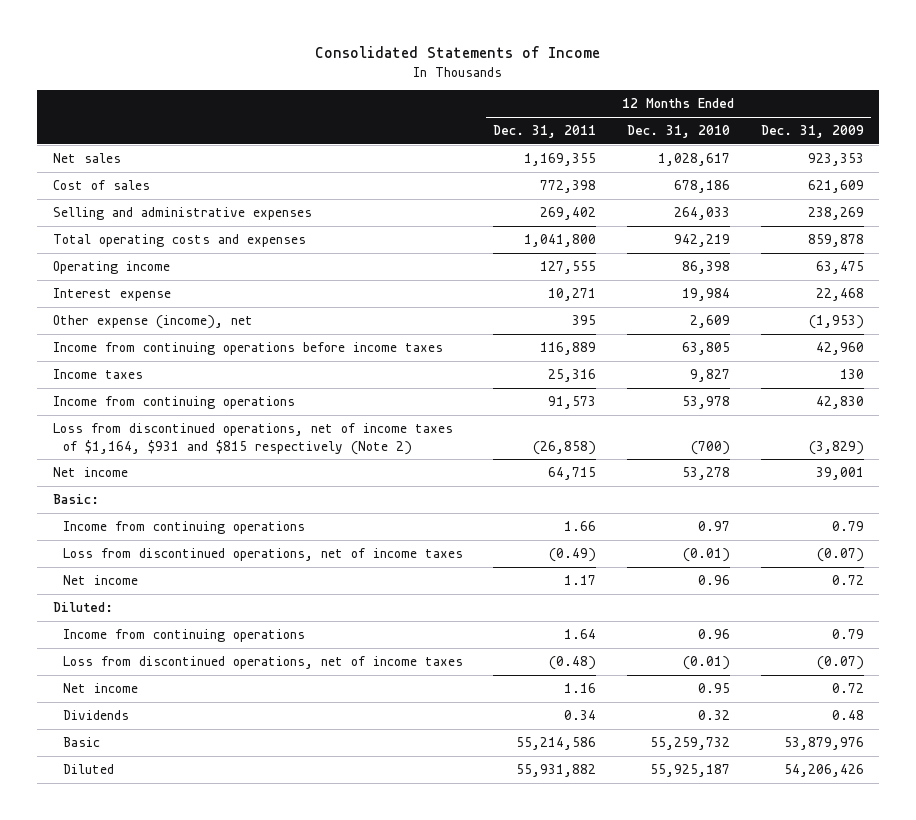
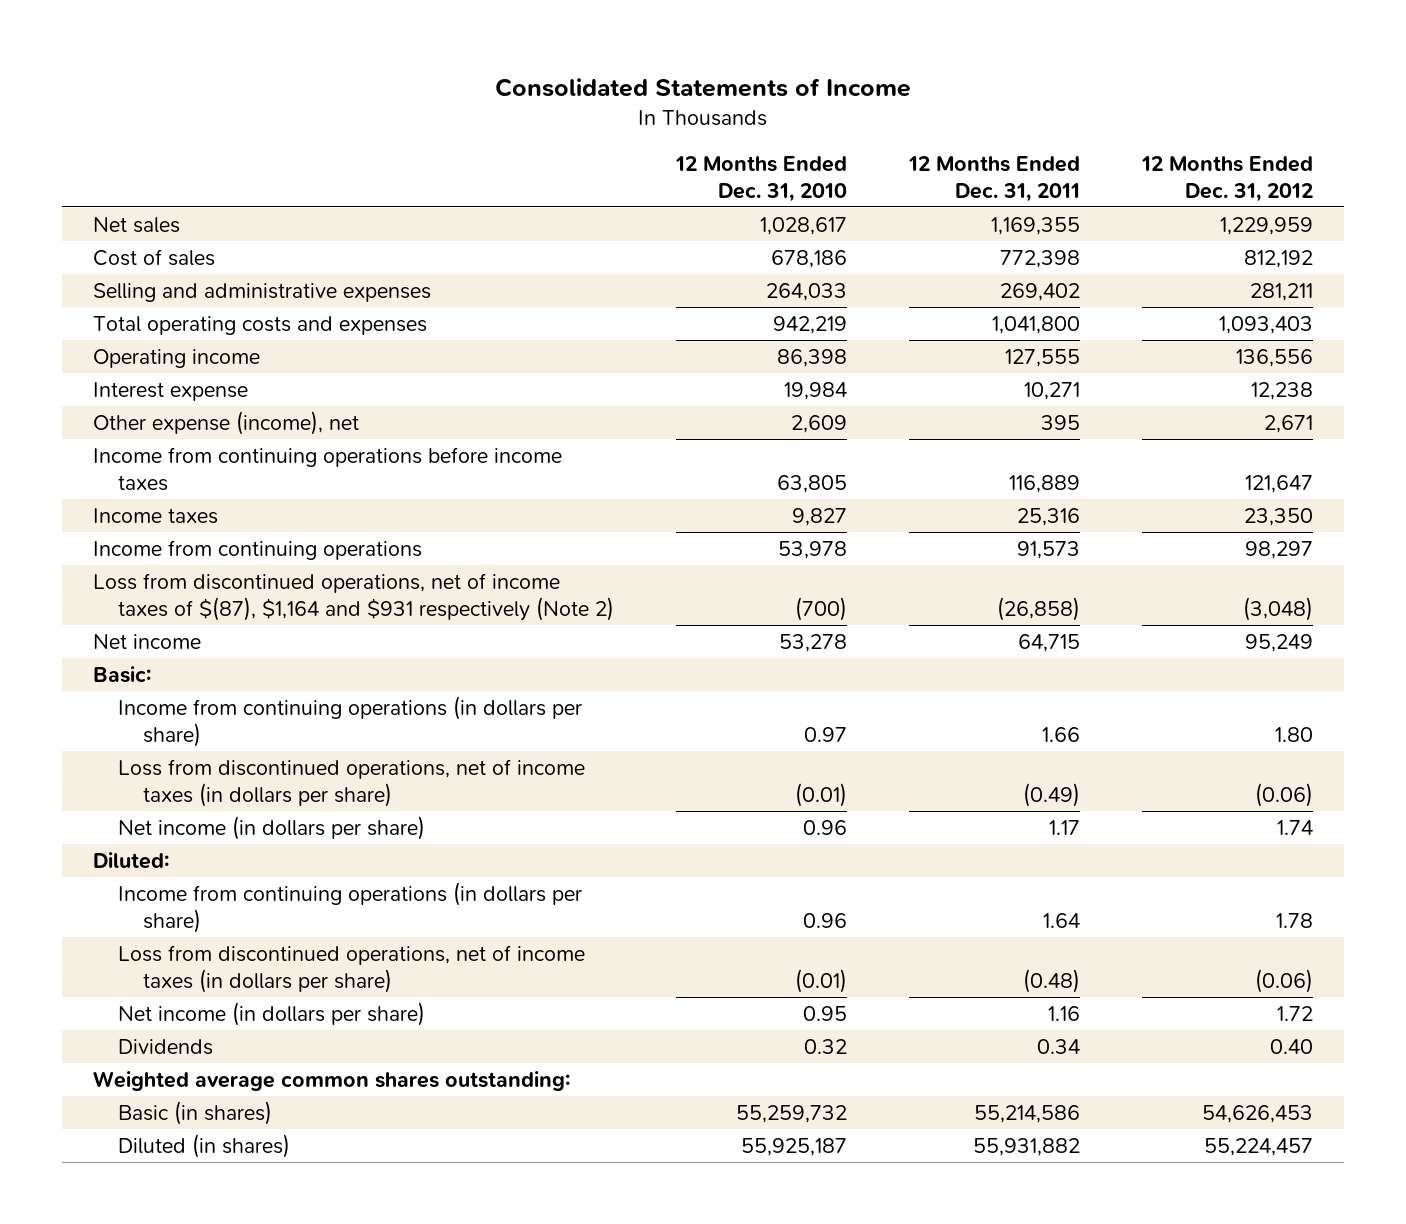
[760,125,864,139] Dec. 31, 2009 -> none
none -> [1140,155,1313,202] 12 Months Ended Dec. 31, 2012
[52,423,453,455] Loss from discontinued operations, net of income taxes of $1,164, $931 and $815 respectively (Note 2) -> [92,572,614,621] Loss from discontinued operations, net of income taxes of $(87), $1,164 and $931 respectively (Note 2)
[62,521,305,535] Income from continuing operations -> [117,695,582,747] Income from continuing operations (in dollars per share)
[62,548,463,562] Loss from discontinued operations, net of income taxes -> [117,758,585,807] Loss from discontinued operations, net of income taxes (in dollars per share)
[62,575,138,586] Net income -> [117,815,425,840] Net income (in dollars per share)
[62,629,305,643] Income from continuing operations -> [117,881,582,933] Income from continuing operations (in dollars per share)
[62,656,463,670] Loss from discontinued operations, net of income taxes -> [117,944,585,993] Loss from discontinued operations, net of income taxes (in dollars per share)
[62,683,138,694] Net income -> [117,1001,425,1026] Net income (in dollars per share)
none -> [92,1070,570,1091] Weighted average common shares outstanding:
[62,737,100,748] Basic -> [117,1100,272,1125] Basic (in shares)
[62,764,114,775] Diluted -> [117,1133,290,1158] Diluted (in shares)

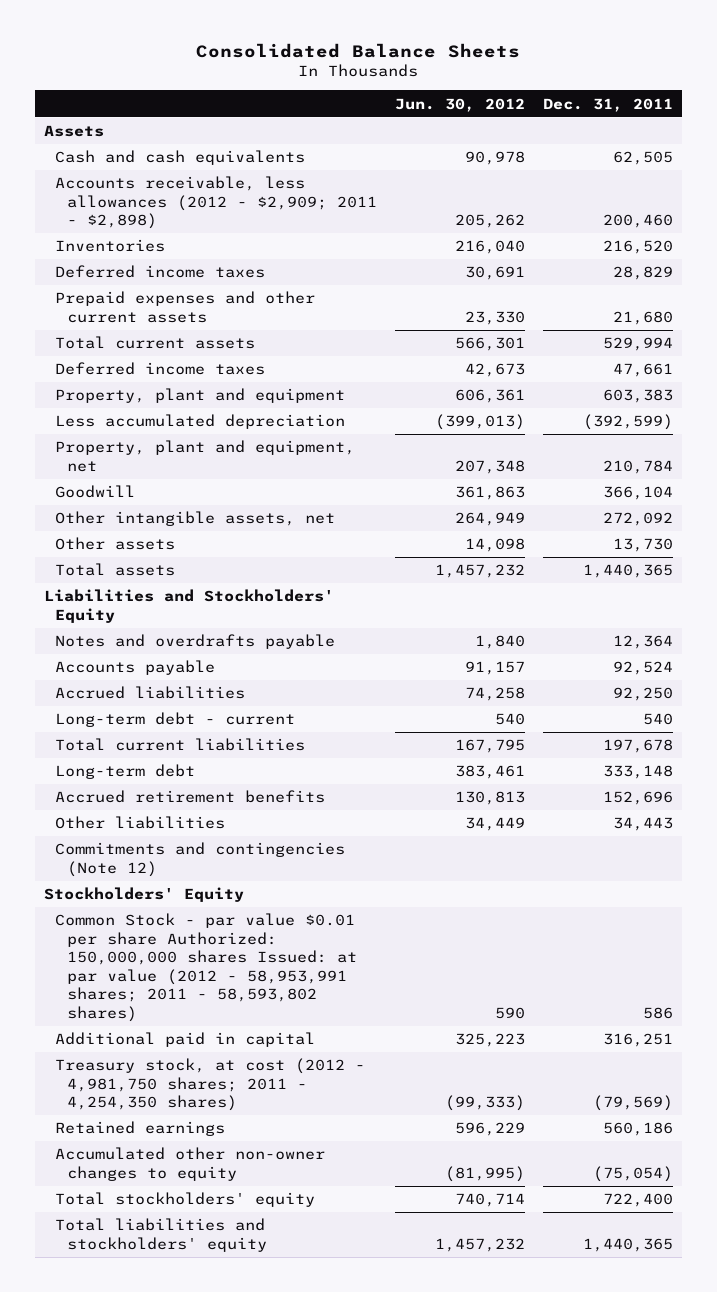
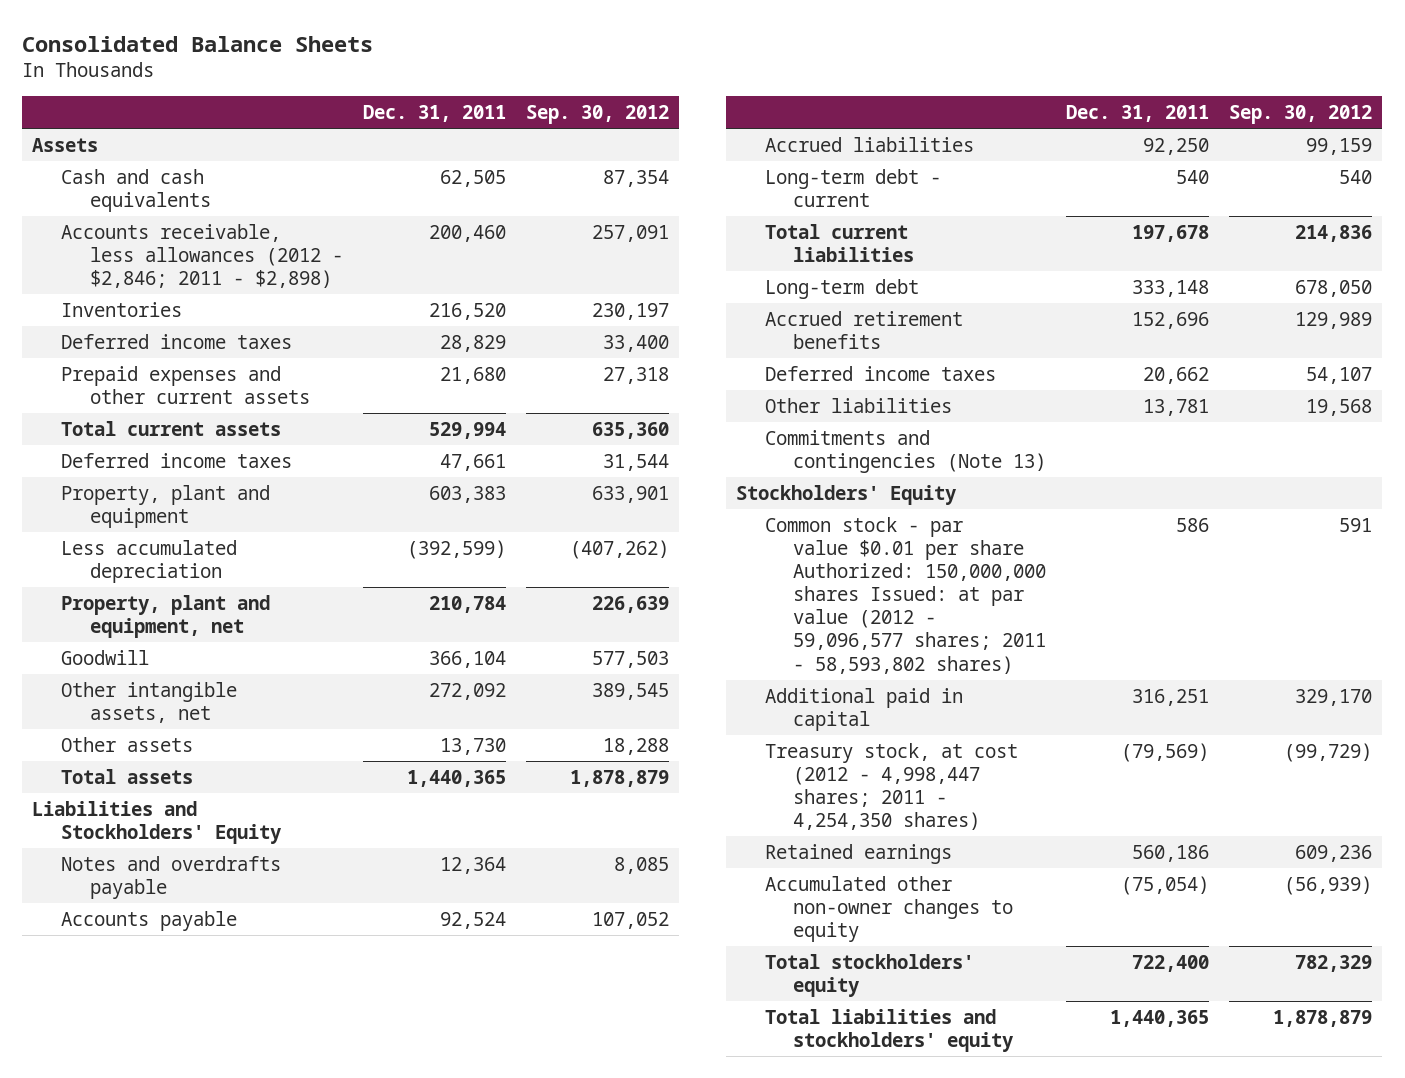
[394,97,525,112] Jun. 30, 2012 -> none
none -> [525,105,669,125] Sep. 30, 2012
[55,176,377,230] Accounts receivable, less allowances (2012 - $2,909; 2011 - $2,898) -> [61,223,343,288] Accounts receivable, less allowances (2012 - $2,846; 2011 - $2,898)
none -> [764,365,996,381] Deferred income taxes
[612,817,673,832] 34,443 -> [1143,398,1210,416] 13,781
[55,842,346,877] Commitments and contingencies (Note 12) -> [764,429,1047,473] Commitments and contingencies (Note 13)
[55,913,357,1022] Common Stock - par value $0.01 per share Authorized: 150,000,000 shares Issued: at par value (2012 - 58,953,991 shares; 2011 - 58,593,802 shares) -> [764,516,1047,674] Common stock - par value $0.01 per share Authorized: 150,000,000 shares Issued: at par value (2012 - 59,096,577 shares; 2011 - 58,593,802 shares)
[55,1058,366,1112] Treasury stock, at cost (2012 - 4,981,750 shares; 2011 - 4,254,350 shares) -> [764,742,1018,831] Treasury stock, at cost (2012 - 4,998,447 shares; 2011 - 4,254,350 shares)

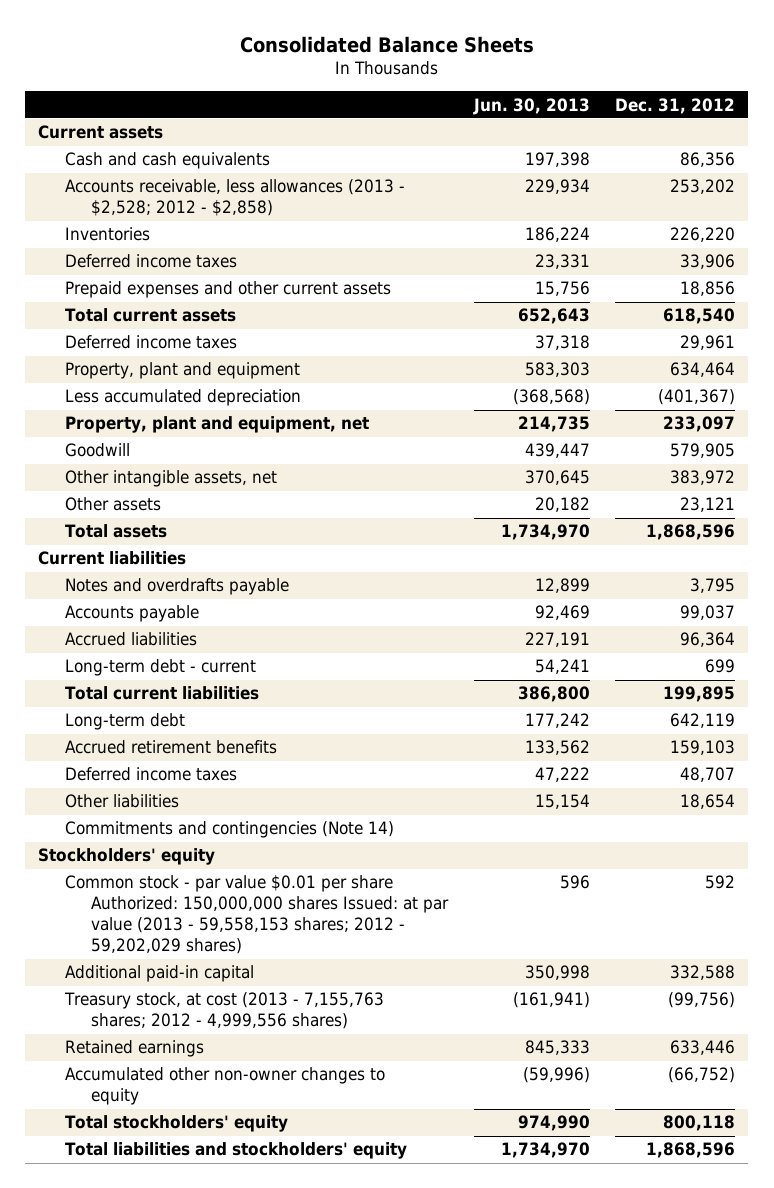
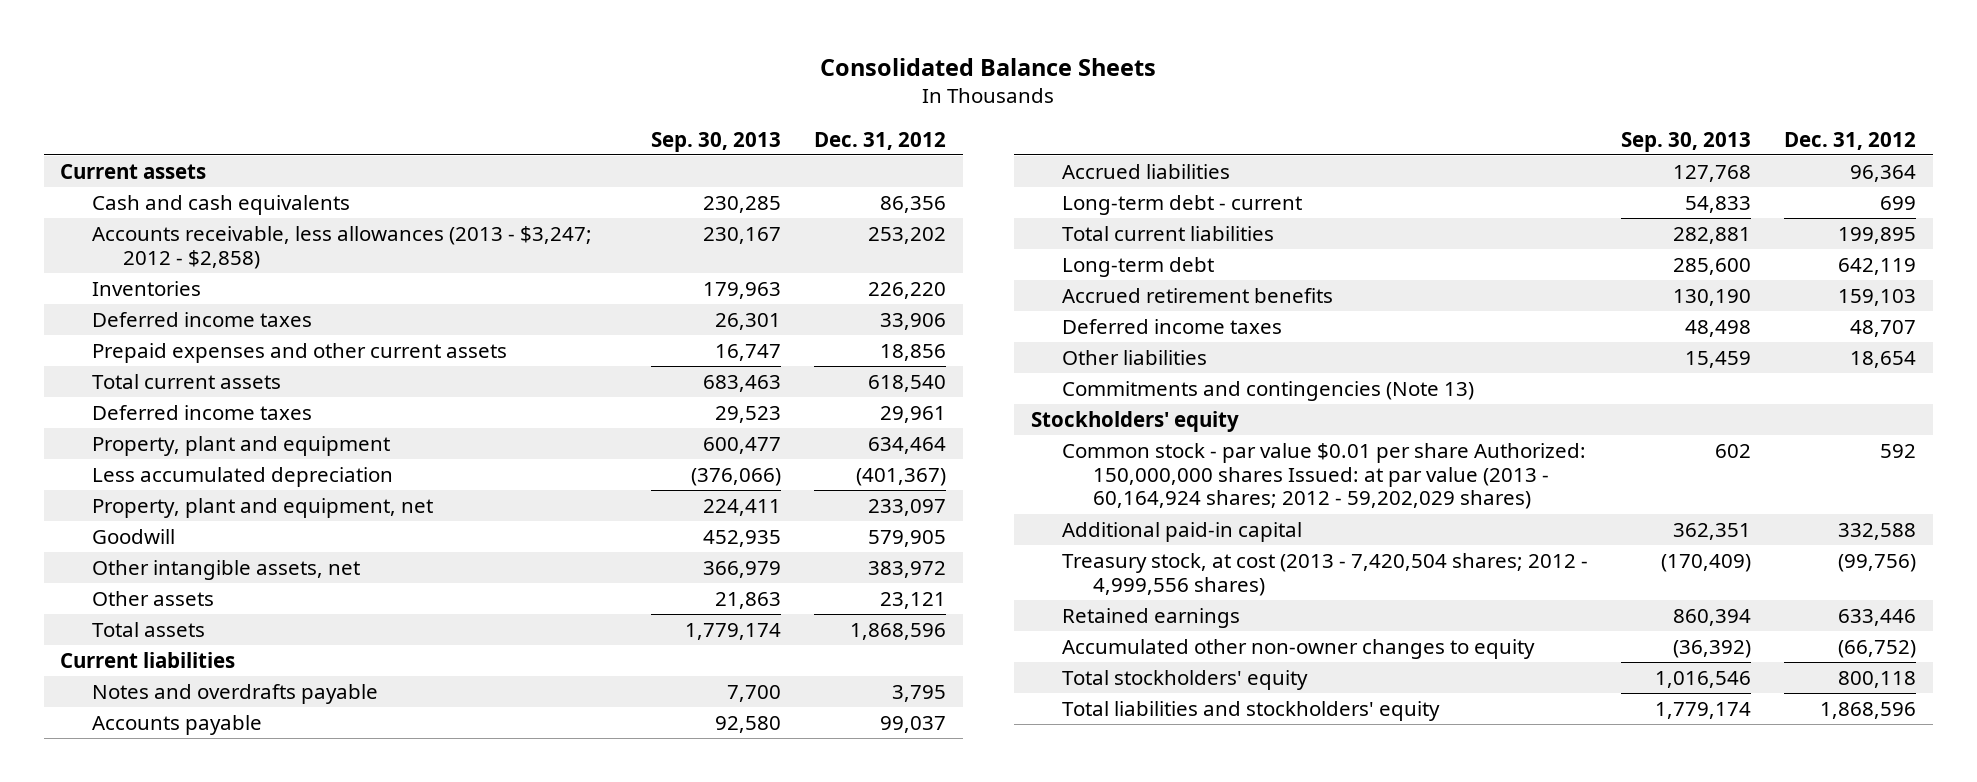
[472,97,590,115] Jun. 30, 2013 -> none
none -> [650,131,781,152] Sep. 30, 2013
[64,179,405,217] Accounts receivable, less allowances (2013 - $2,528; 2012 - $2,858) -> [91,225,592,269] Accounts receivable, less allowances (2013 - $3,247; 2012 - $2,858)
[64,821,394,839] Commitments and contingencies (Note 14) -> [1061,380,1474,401] Commitments and contingencies (Note 13)
[64,875,449,955] Common stock - par value $0.01 per share Authorized: 150,000,000 shares Issued: at par value (2013 - 59,558,153 shares; 2012 - 59,202,029 shares) -> [1061,442,1586,510] Common stock - par value $0.01 per share Authorized: 150,000,000 shares Issued: at par value (2013 - 60,164,924 shares; 2012 - 59,202,029 shares)
[63,992,384,1030] Treasury stock, at cost (2013 - 7,155,763 shares; 2012 - 4,999,556 shares) -> [1061,552,1588,596] Treasury stock, at cost (2013 - 7,420,504 shares; 2012 - 4,999,556 shares)

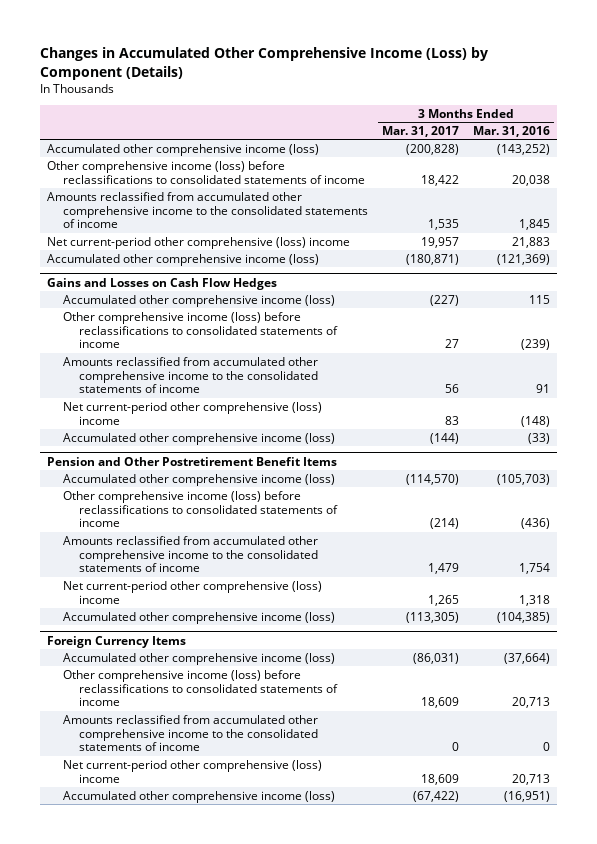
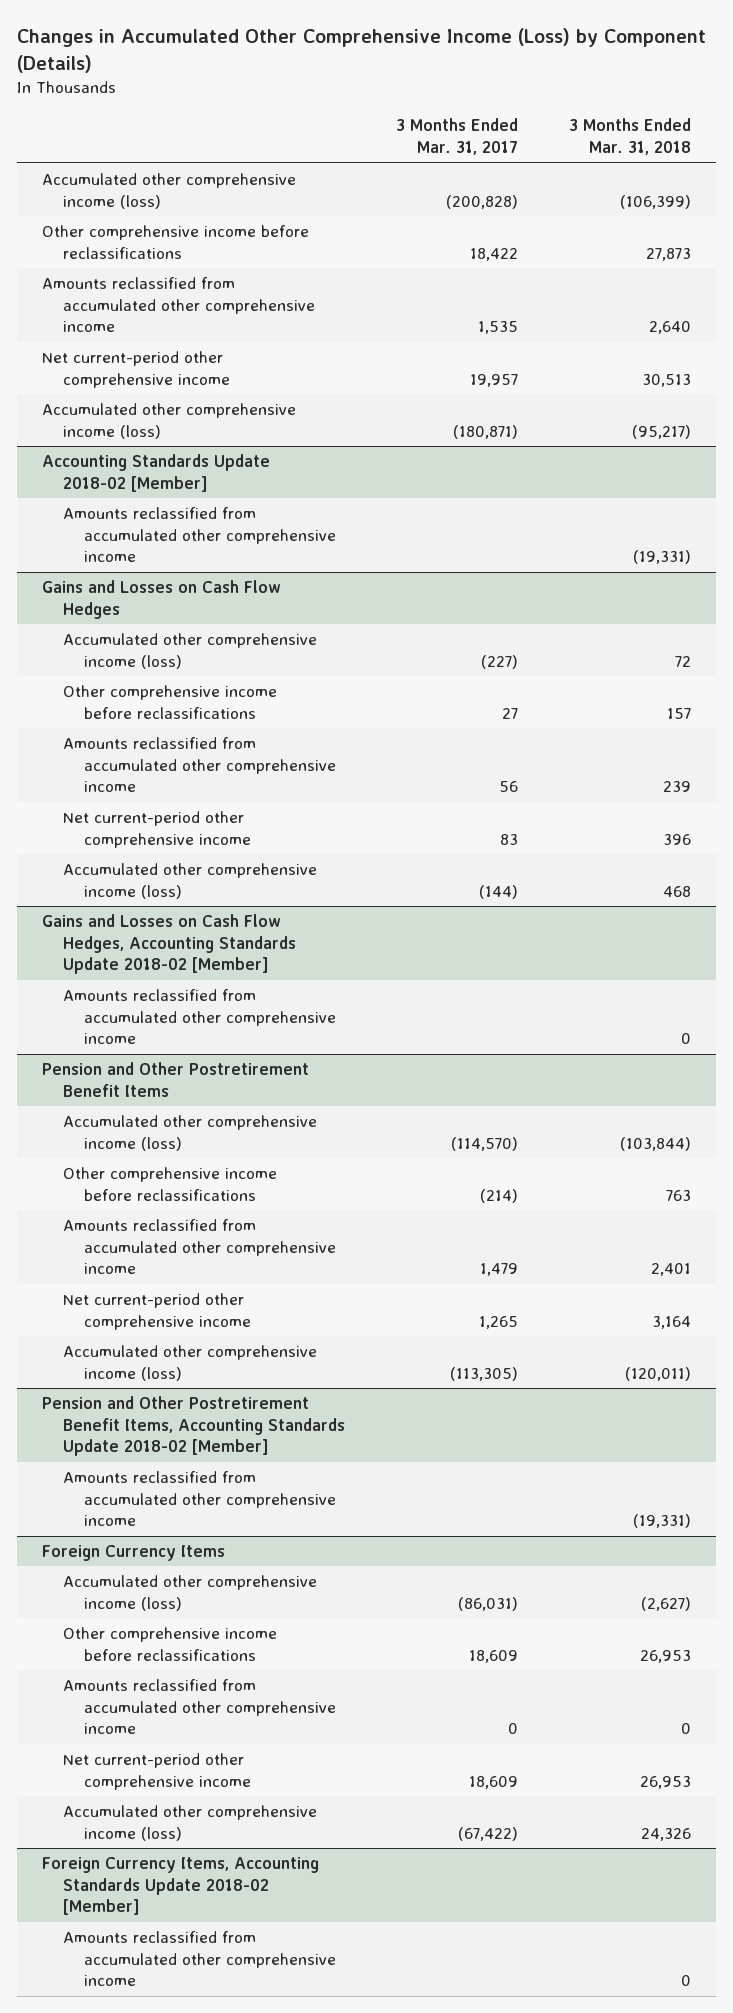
[473,125,551,137] Mar. 31, 2016 -> none
none -> [568,118,691,156] 3 Months Ended Mar. 31, 2018
[46,160,365,184] Other comprehensive income (loss) before reclassifications to consolidated statements of income -> [42,225,310,259] Other comprehensive income before reclassifications
[46,191,368,229] Amounts reclassified from accumulated other comprehensive income to the consolidated statements of income -> [42,277,315,333] Amounts reclassified from accumulated other comprehensive income
[46,236,350,249] Net current-period other comprehensive (loss) income -> [42,351,230,388] Net current-period other comprehensive income
none -> [42,454,271,492] Accounting Standards Update 2018-02 [Member]
none -> [62,507,336,563] Amounts reclassified from accumulated other comprehensive income
[62,311,338,349] Other comprehensive income (loss) before reclassifications to consolidated statements of income -> [62,685,277,719] Other comprehensive income before reclassifications
[62,356,318,394] Amounts reclassified from accumulated other comprehensive income to the consolidated statements of income -> [62,737,336,793] Amounts reclassified from accumulated other comprehensive income
[62,401,322,425] Net current-period other comprehensive (loss) income -> [62,811,251,848] Net current-period other comprehensive income
none -> [42,914,296,975] Gains and Losses on Cash Flow Hedges, Accounting Standards Update 2018-02 [Member]
none -> [62,989,336,1045] Amounts reclassified from accumulated other comprehensive income
[62,490,338,528] Other comprehensive income (loss) before reclassifications to consolidated statements of income -> [62,1167,277,1201] Other comprehensive income before reclassifications
[62,535,318,573] Amounts reclassified from accumulated other comprehensive income to the consolidated statements of income -> [62,1219,336,1275] Amounts reclassified from accumulated other comprehensive income
[62,580,322,604] Net current-period other comprehensive (loss) income -> [62,1293,251,1330] Net current-period other comprehensive income
none -> [42,1396,345,1457] Pension and Other Postretirement Benefit Items, Accounting Standards Update 2018-02 [Member]
none -> [62,1471,336,1527] Amounts reclassified from accumulated other comprehensive income
[62,669,338,707] Other comprehensive income (loss) before reclassifications to consolidated statements of income -> [62,1627,277,1661] Other comprehensive income before reclassifications
[62,714,318,752] Amounts reclassified from accumulated other comprehensive income to the consolidated statements of income -> [62,1679,336,1735] Amounts reclassified from accumulated other comprehensive income
[62,759,322,783] Net current-period other comprehensive (loss) income -> [62,1753,251,1790] Net current-period other comprehensive income
none -> [42,1857,320,1916] Foreign Currency Items, Accounting Standards Update 2018-02 [Member]
none -> [62,1931,336,1987] Amounts reclassified from accumulated other comprehensive income

